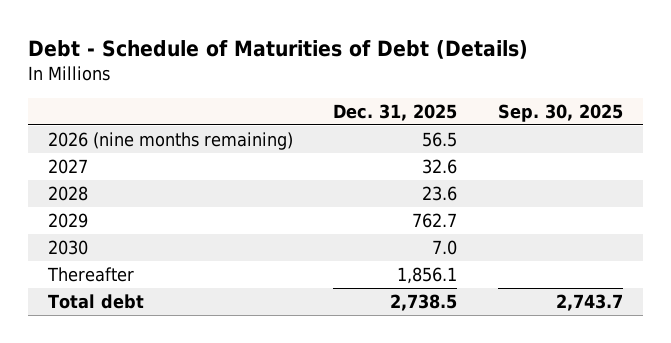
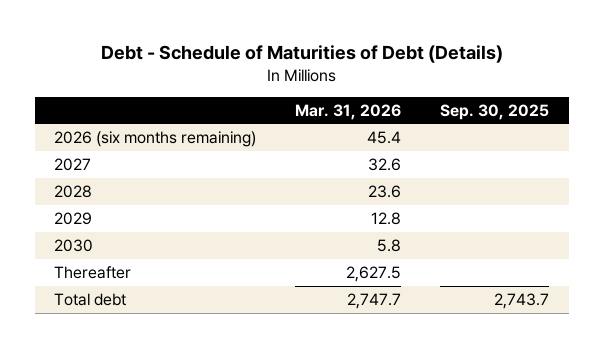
[333,103,458,121] Dec. 31, 2025 -> none
none -> [295,103,402,120] Mar. 31, 2026
[48,131,294,150] 2026 (nine months remaining) -> [54,131,257,148] 2026 (six months remaining)

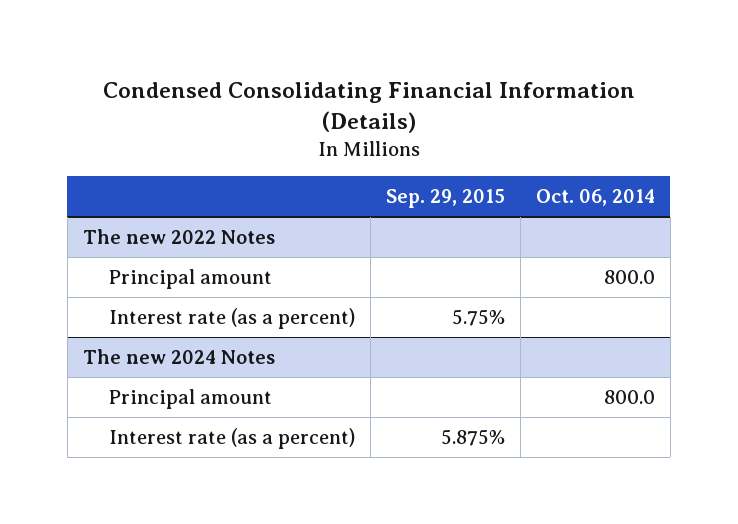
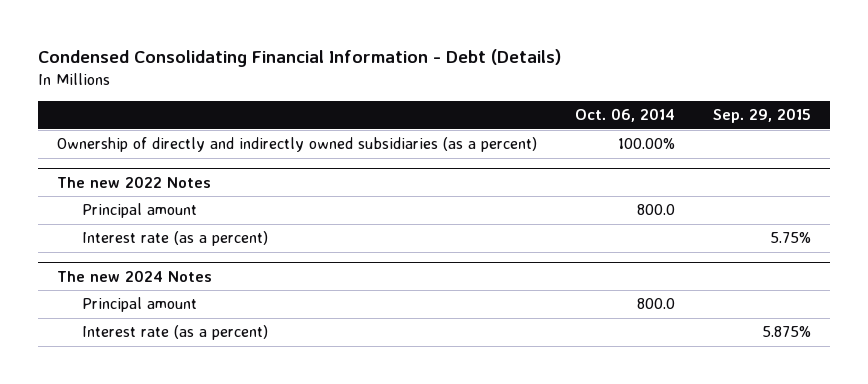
[102,82,635,134] Condensed Consolidating Financial Information (Details) -> [38,49,562,68] Condensed Consolidating Financial Information - Debt (Details)
none -> [57,137,538,153] Ownership of directly and indirectly owned subsidiaries (as a percent)

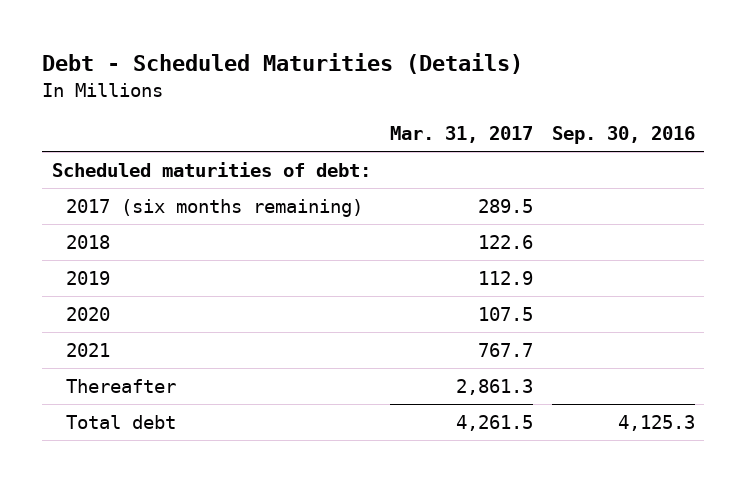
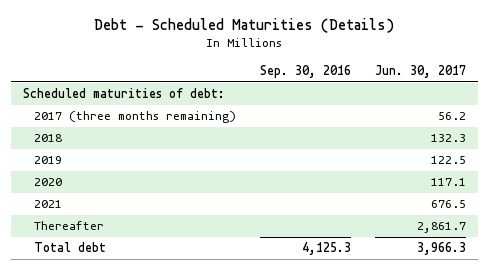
[389,126,533,144] Mar. 31, 2017 -> none
none -> [374,64,466,78] Jun. 30, 2017
[65,198,363,217] 2017 (six months remaining) -> [34,111,237,124] 2017 (three months remaining)

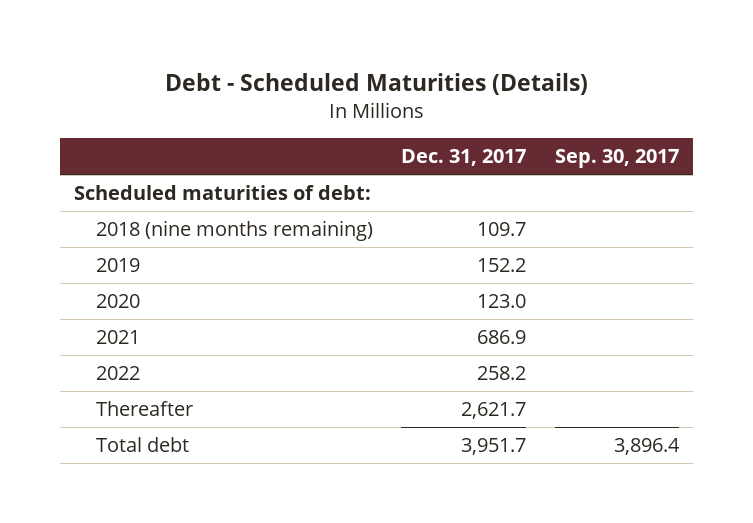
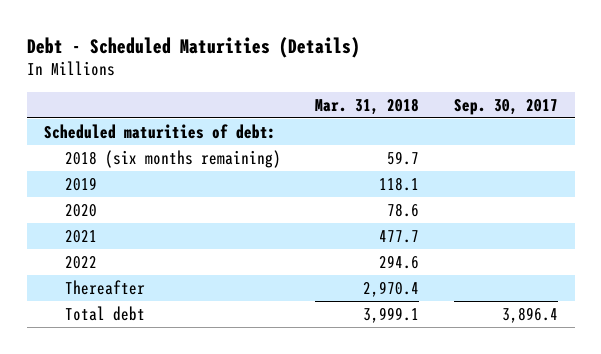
[401,149,527,167] Dec. 31, 2017 -> none
none -> [315,97,420,115] Mar. 31, 2018
[95,220,373,242] 2018 (nine months remaining) -> [65,149,282,168] 2018 (six months remaining)

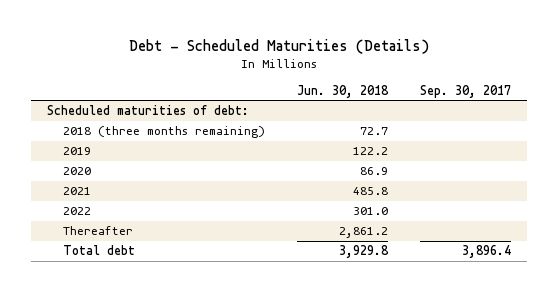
[315,97,420,115] Mar. 31, 2018 -> none
none -> [296,84,389,98] Jun. 30, 2018
[65,149,282,168] 2018 (six months remaining) -> [62,126,265,139] 2018 (three months remaining)

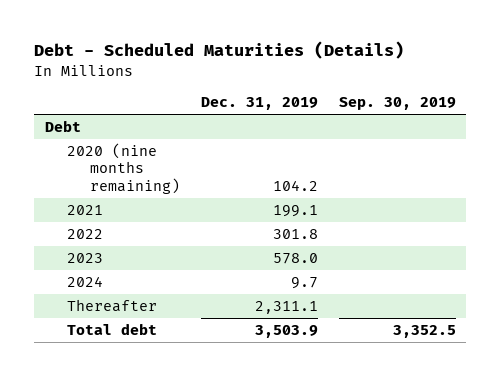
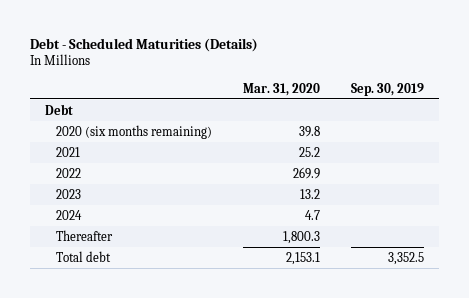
[200,97,318,111] Dec. 31, 2019 -> none
none -> [242,82,320,96] Mar. 31, 2020
[67,143,180,194] 2020 (nine months remaining) -> [56,124,213,139] 2020 (six months remaining)

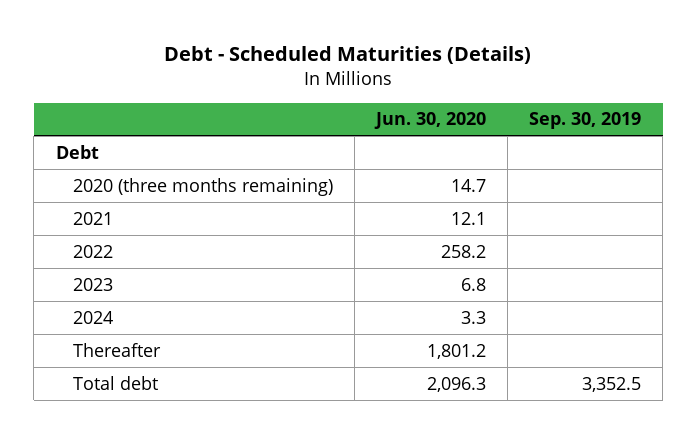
[242,82,320,96] Mar. 31, 2020 -> none
none -> [373,112,486,130] Jun. 30, 2020
[56,124,213,139] 2020 (six months remaining) -> [72,177,333,196] 2020 (three months remaining)

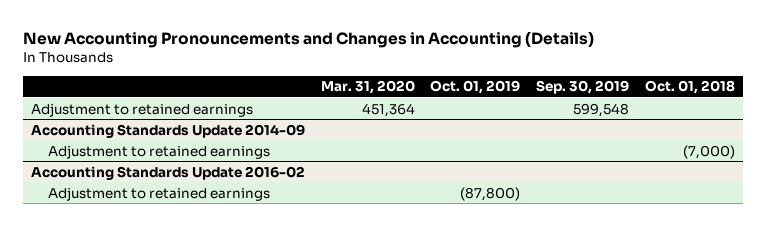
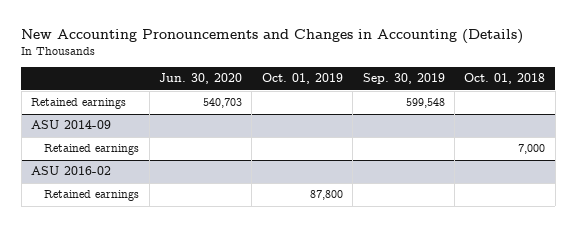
[320,80,415,95] Mar. 31, 2020 -> none
none -> [159,73,243,85] Jun. 30, 2020
[30,102,253,117] Adjustment to retained earnings -> [31,98,127,110] Retained earnings
[30,123,305,138] Accounting Standards Update 2014-09 -> [31,120,112,130] ASU 2014-09
[48,144,271,159] Adjustment to retained earnings -> [44,144,140,156] Retained earnings
[683,144,736,159] (7,000) -> [518,144,546,155] 7,000
[30,165,305,180] Accounting Standards Update 2016-02 -> [31,166,112,176] ASU 2016-02
[48,186,271,201] Adjustment to retained earnings -> [44,190,140,202] Retained earnings
[460,186,521,201] (87,800) -> [309,190,343,201] 87,800

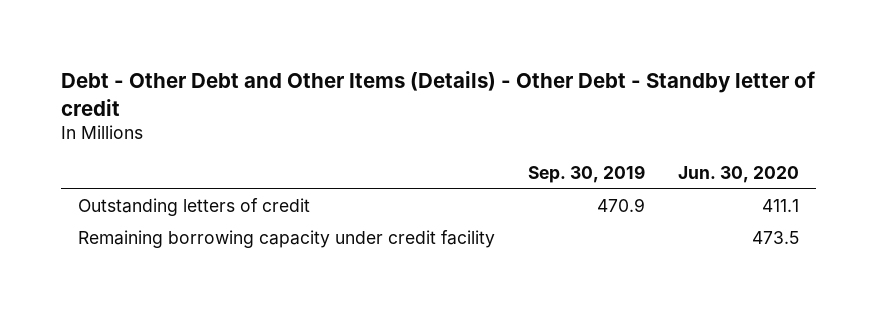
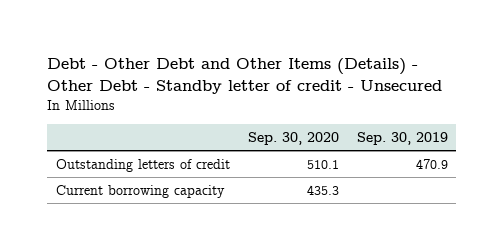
[60,71,815,116] Debt - Other Debt and Other Items (Details) - Other Debt - Standby letter of credit -> [47,58,443,95] Debt - Other Debt and Other Items (Details) - Other Debt - Standby letter of credit - Unsecured
[678,166,800,184] Jun. 30, 2020 -> none
none -> [247,132,339,146] Sep. 30, 2020
[77,230,495,249] Remaining borrowing capacity under credit facility -> [56,185,226,199] Current borrowing capacity

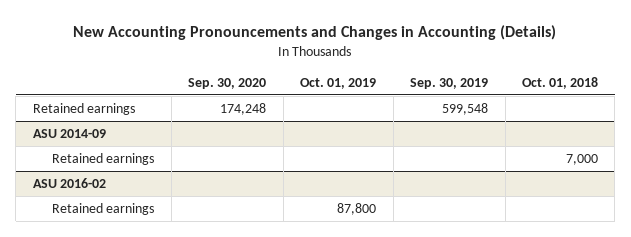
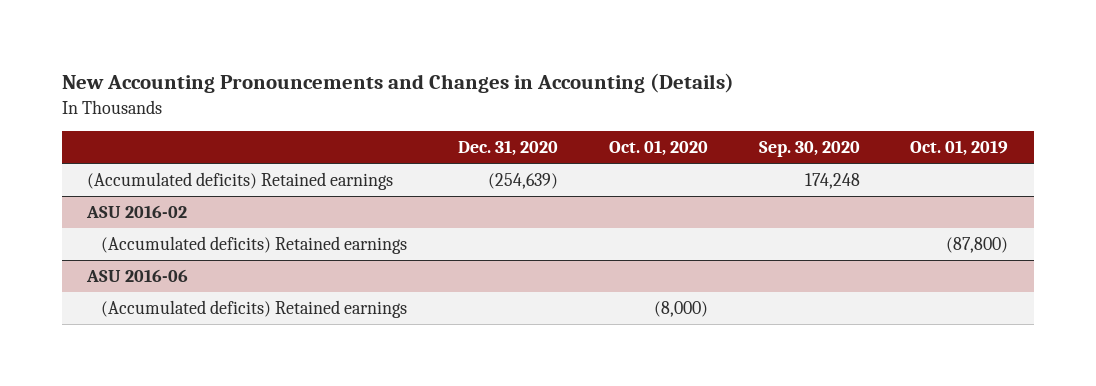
[410,78,489,90] Sep. 30, 2019 -> none
[522,77,599,90] Oct. 01, 2018 -> none
none -> [457,140,558,157] Dec. 31, 2020
none -> [608,140,708,157] Oct. 01, 2020
[32,128,106,138] ASU 2014-09 -> none
[52,152,155,165] Retained earnings -> none
[32,102,135,115] Retained earnings -> [87,172,394,191] (Accumulated deficits) Retained earnings
[52,202,155,215] Retained earnings -> [101,236,408,255] (Accumulated deficits) Retained earnings
[337,202,377,215] 87,800 -> [946,237,1009,254] (87,800)
none -> [86,269,189,283] ASU 2016-06
none -> [101,300,408,319] (Accumulated deficits) Retained earnings

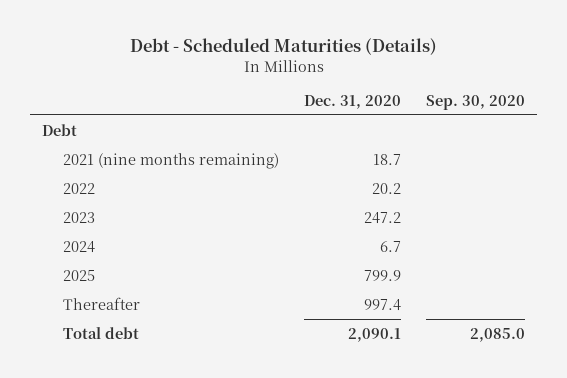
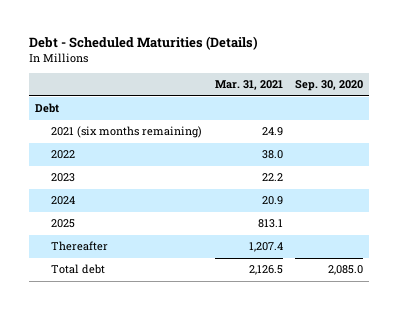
[303,94,401,109] Dec. 31, 2020 -> none
none -> [214,80,283,91] Mar. 31, 2021
[62,152,279,169] 2021 (nine months remaining) -> [51,126,203,139] 2021 (six months remaining)

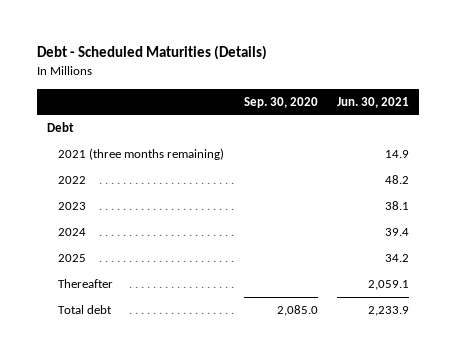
[214,80,283,91] Mar. 31, 2021 -> none
none -> [337,96,410,108] Jun. 30, 2021
[51,126,203,139] 2021 (six months remaining) -> [57,148,224,161] 2021 (three months remaining)

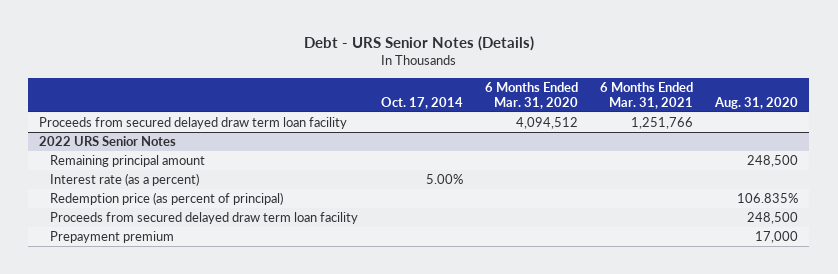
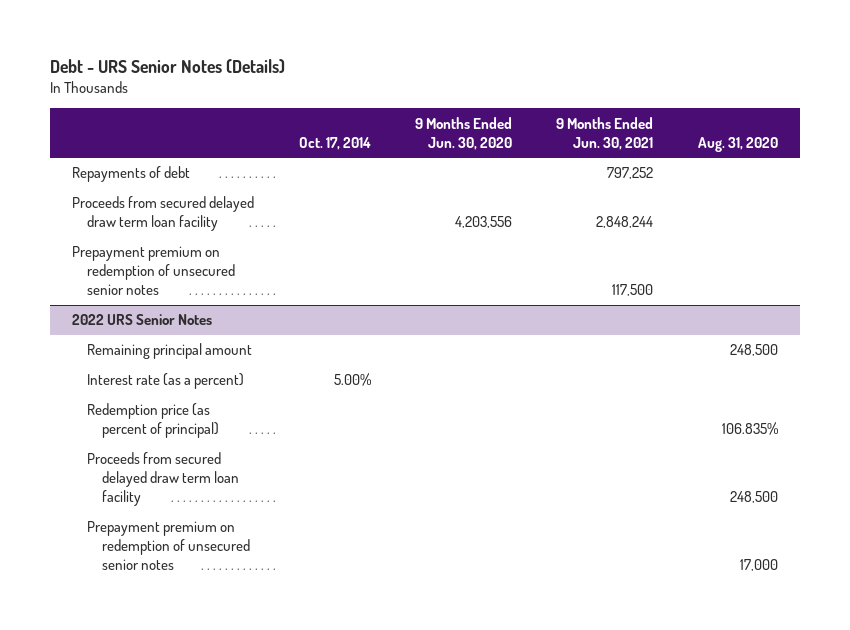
[484,81,578,109] 6 Months Ended Mar. 31, 2020 -> none
[600,81,694,109] 6 Months Ended Mar. 31, 2021 -> none
none -> [414,116,512,150] 9 Months Ended Jun. 30, 2020
none -> [556,116,654,150] 9 Months Ended Jun. 30, 2021
none -> [72,166,191,183] Repayments of debt
none -> [72,246,236,296] Prepayment premium on redemption of unsecured senior notes
[50,230,175,243] Prepayment premium -> [87,521,251,571] Prepayment premium on redemption of unsecured senior notes

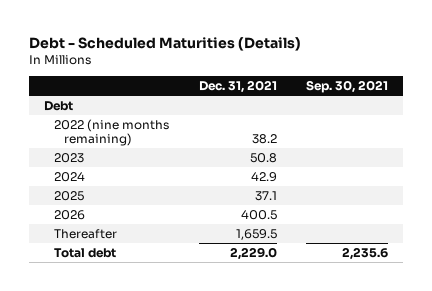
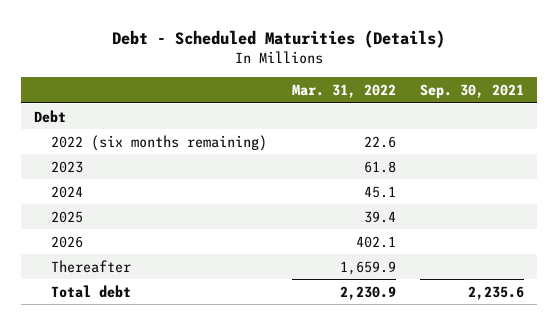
[198,80,277,94] Dec. 31, 2021 -> none
none -> [291,84,396,99] Mar. 31, 2022
[53,118,169,147] 2022 (nine months remaining) -> [50,134,267,151] 2022 (six months remaining)

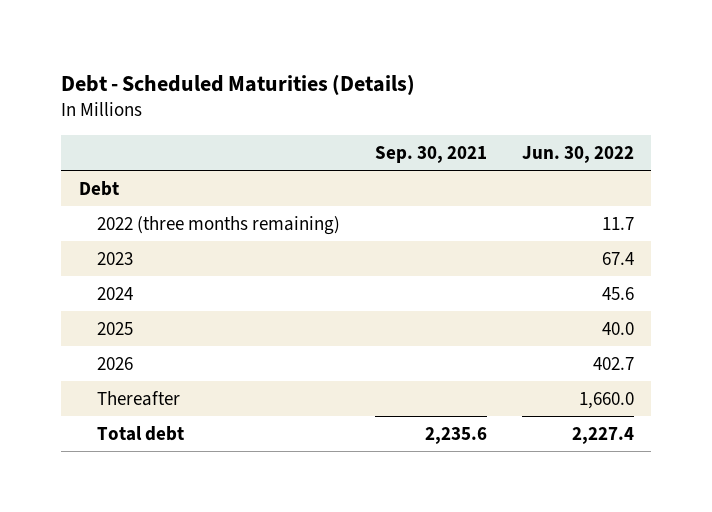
[291,84,396,99] Mar. 31, 2022 -> none
none -> [521,145,634,163] Jun. 30, 2022
[50,134,267,151] 2022 (six months remaining) -> [96,215,340,235] 2022 (three months remaining)

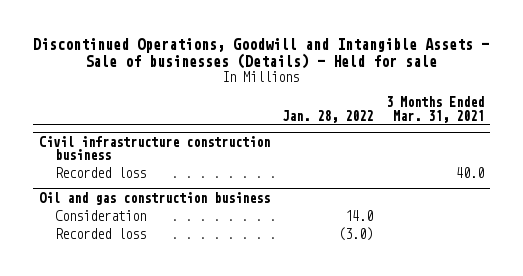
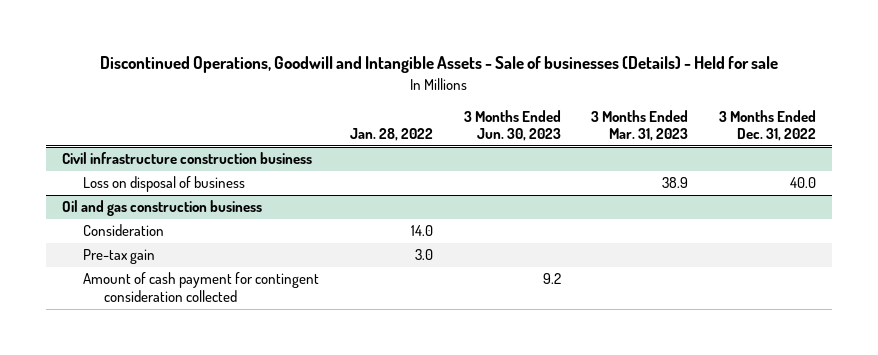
[385,95,484,123] 3 Months Ended Mar. 31, 2021 -> none
none -> [463,109,561,142] 3 Months Ended Jun. 30, 2023
none -> [591,109,689,142] 3 Months Ended Mar. 31, 2023
none -> [719,109,817,142] 3 Months Ended Dec. 31, 2022
[54,167,146,179] Recorded loss -> none
none -> [82,176,245,193] Loss on disposal of business
[54,228,146,240] Recorded loss -> none
none -> [82,249,155,265] Pre-tax gain
none -> [82,272,319,302] Amount of cash payment for contingent consideration collected

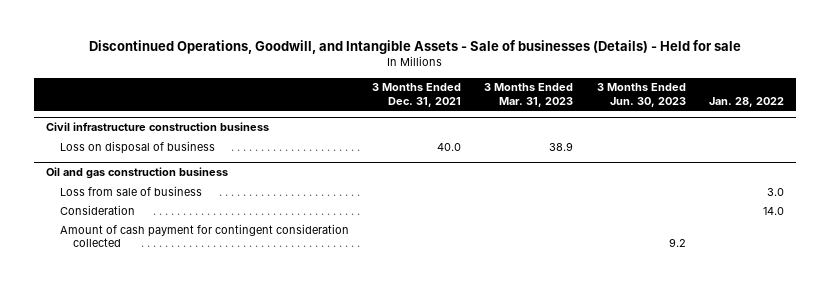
[99,56,778,74] Discontinued Operations, Goodwill and Intangible Assets - Sale of businesses (Details) - Held for sale -> [89,40,742,55] Discontinued Operations, Goodwill, and Intangible Assets - Sale of businesses (Details) - Held for sale
[719,109,817,142] 3 Months Ended Dec. 31, 2022 -> none
none -> [371,83,461,107] 3 Months Ended Dec. 31, 2021
none -> [59,185,202,196] Loss from sale of business
[82,249,155,265] Pre-tax gain -> none

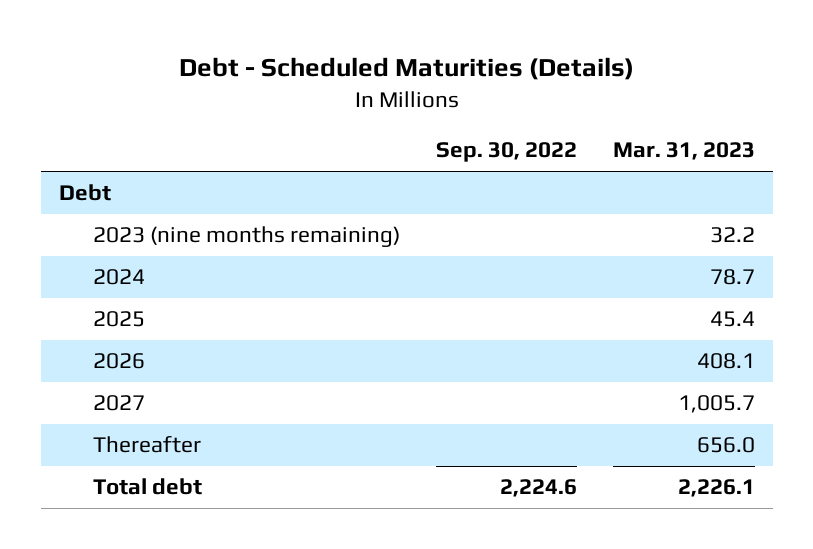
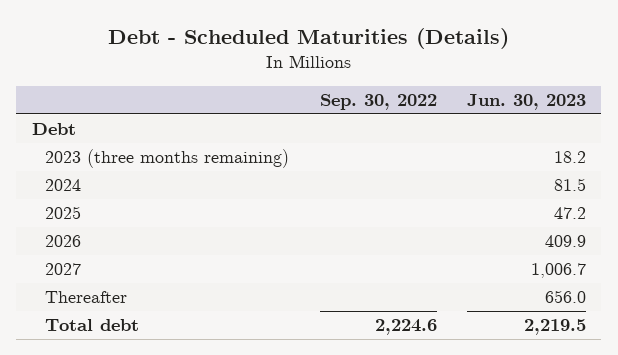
[612,142,755,161] Mar. 31, 2023 -> none
none -> [467,94,587,111] Jun. 30, 2023
[92,226,400,248] 2023 (nine months remaining) -> [45,149,290,169] 2023 (three months remaining)

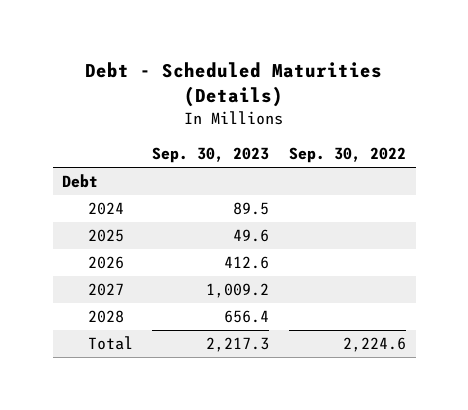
[467,94,587,111] Jun. 30, 2023 -> none
none -> [152,147,270,164] Sep. 30, 2023
[45,149,290,169] 2023 (three months remaining) -> none
[45,291,128,304] Thereafter -> none
none -> [87,310,124,324] 2028
[45,319,140,332] Total debt -> [87,336,133,351] Total

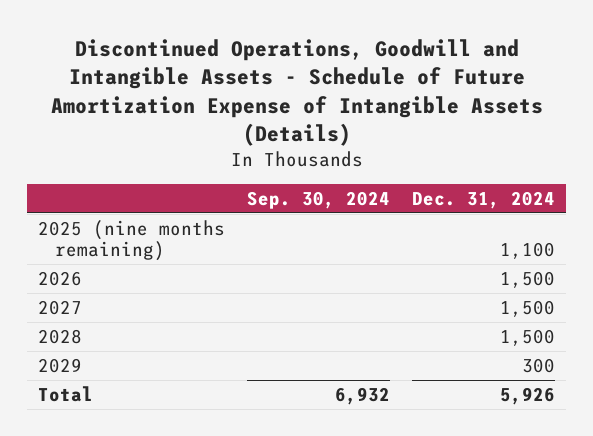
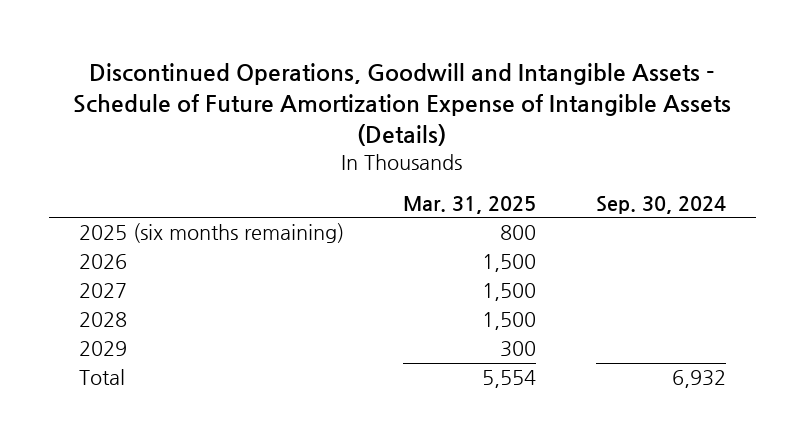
[412,190,556,209] Dec. 31, 2024 -> none
none -> [403,195,537,214] Mar. 31, 2025
[38,219,226,262] 2025 (nine months remaining) -> [78,223,344,244] 2025 (six months remaining)

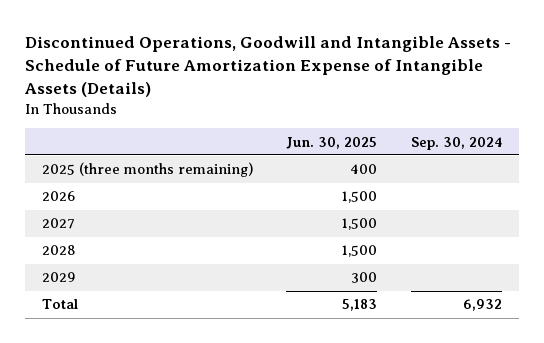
[403,195,537,214] Mar. 31, 2025 -> none
none -> [286,136,378,149] Jun. 30, 2025
[78,223,344,244] 2025 (six months remaining) -> [41,162,253,178] 2025 (three months remaining)

